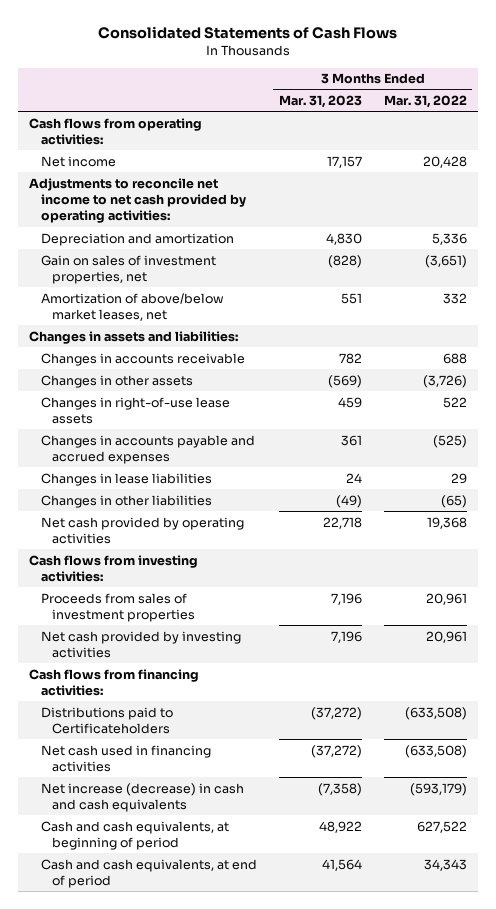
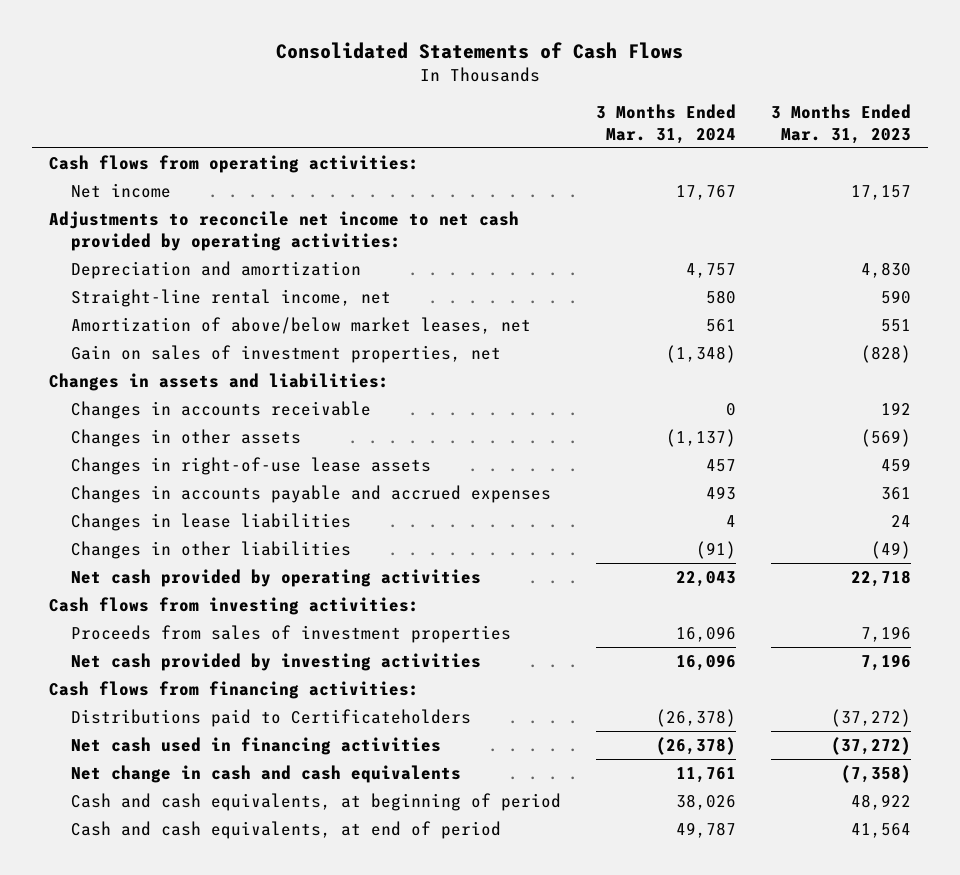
[383,94,467,108] Mar. 31, 2022 -> none
none -> [595,103,736,144] 3 Months Ended Mar. 31, 2024
none -> [70,288,391,307] Straight-line rental income, net
[40,254,216,284] Gain on sales of investment properties, net -> [70,344,501,363] Gain on sales of investment properties, net
[338,352,362,364] 782 -> [880,401,911,415] 192
[40,782,244,812] Net increase (decrease) in cash and cash equivalents -> [70,764,461,783] Net change in cash and cash equivalents

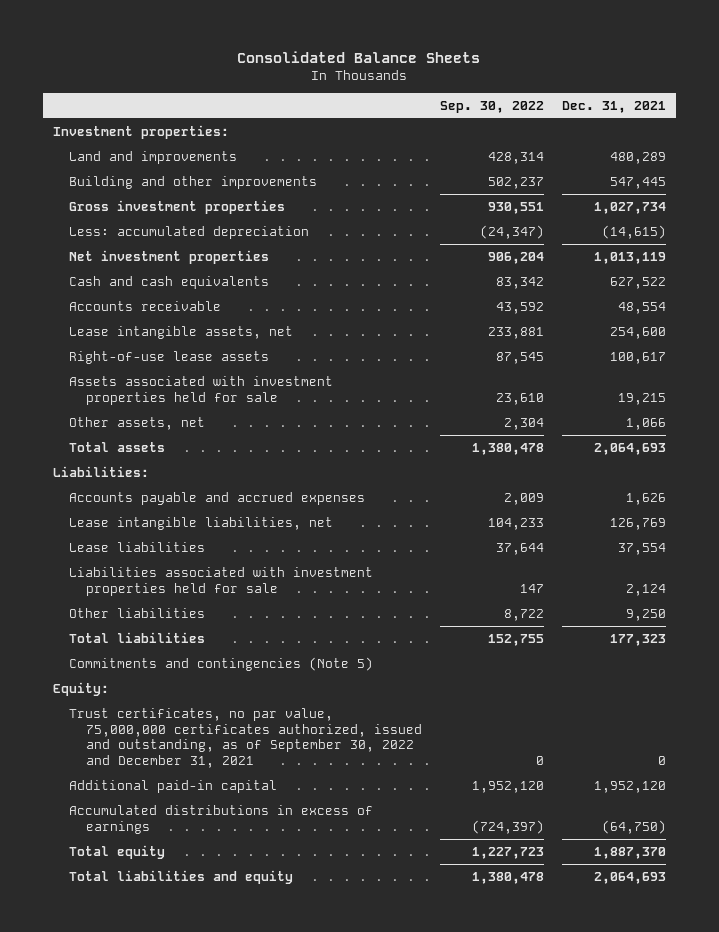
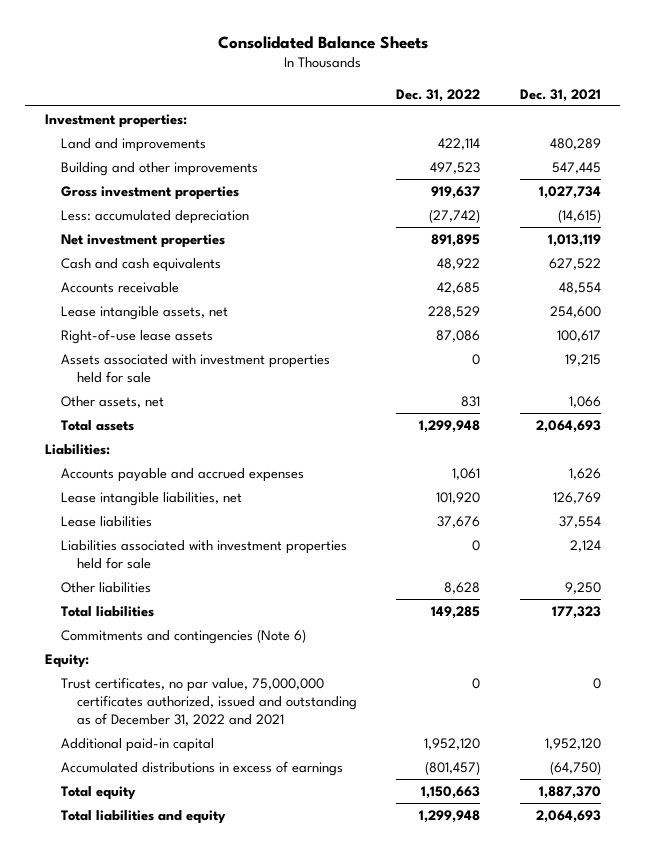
[439,100,544,113] Sep. 30, 2022 -> none
none -> [396,88,481,102] Dec. 31, 2022
[69,656,374,671] Commitments and contingencies (Note 5) -> [60,628,306,644] Commitments and contingencies (Note 6)
[69,707,422,769] Trust certificates, no par value, 75,000,000 certificates authorized, issued and outstanding, as of September 30, 2022 and December 31, 2021 -> [60,676,357,726] Trust certificates, no par value, 75,000,000 certificates authorized, issued and outstanding as of December 31, 2022 and 2021

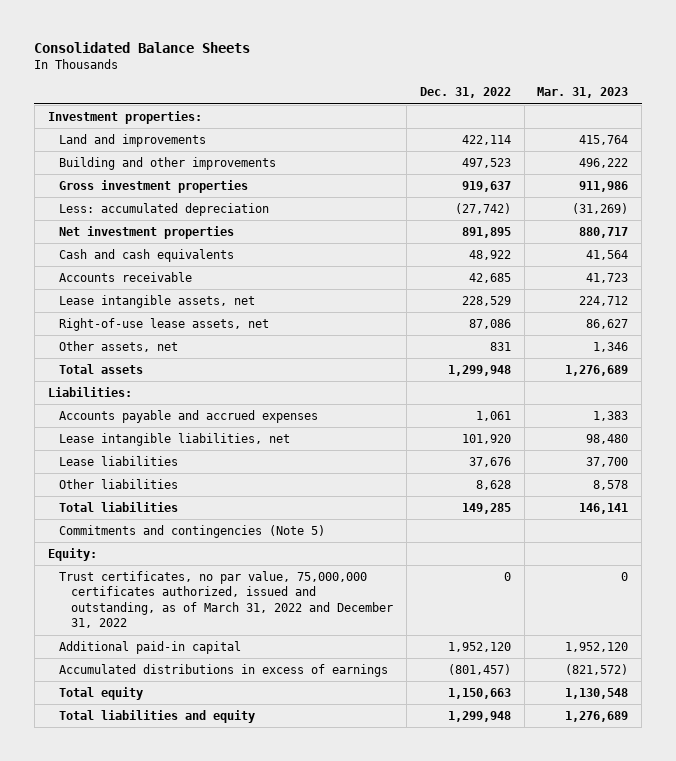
[519,88,601,102] Dec. 31, 2021 -> none
none -> [537,87,629,99] Mar. 31, 2023
[60,353,330,383] Assets associated with investment properties held for sale -> none
[60,328,213,344] Right-of-use lease assets -> [59,318,270,332] Right-of-use lease assets, net
[60,539,347,569] Liabilities associated with investment properties held for sale -> none
[60,628,306,644] Commitments and contingencies (Note 6) -> [59,525,326,539] Commitments and contingencies (Note 5)
[60,676,357,726] Trust certificates, no par value, 75,000,000 certificates authorized, issued and outstanding as of December 31, 2022 and 2021 -> [59,571,393,629] Trust certificates, no par value, 75,000,000 certificates authorized, issued and outstanding, as of March 31, 2022 and December 31, 2022

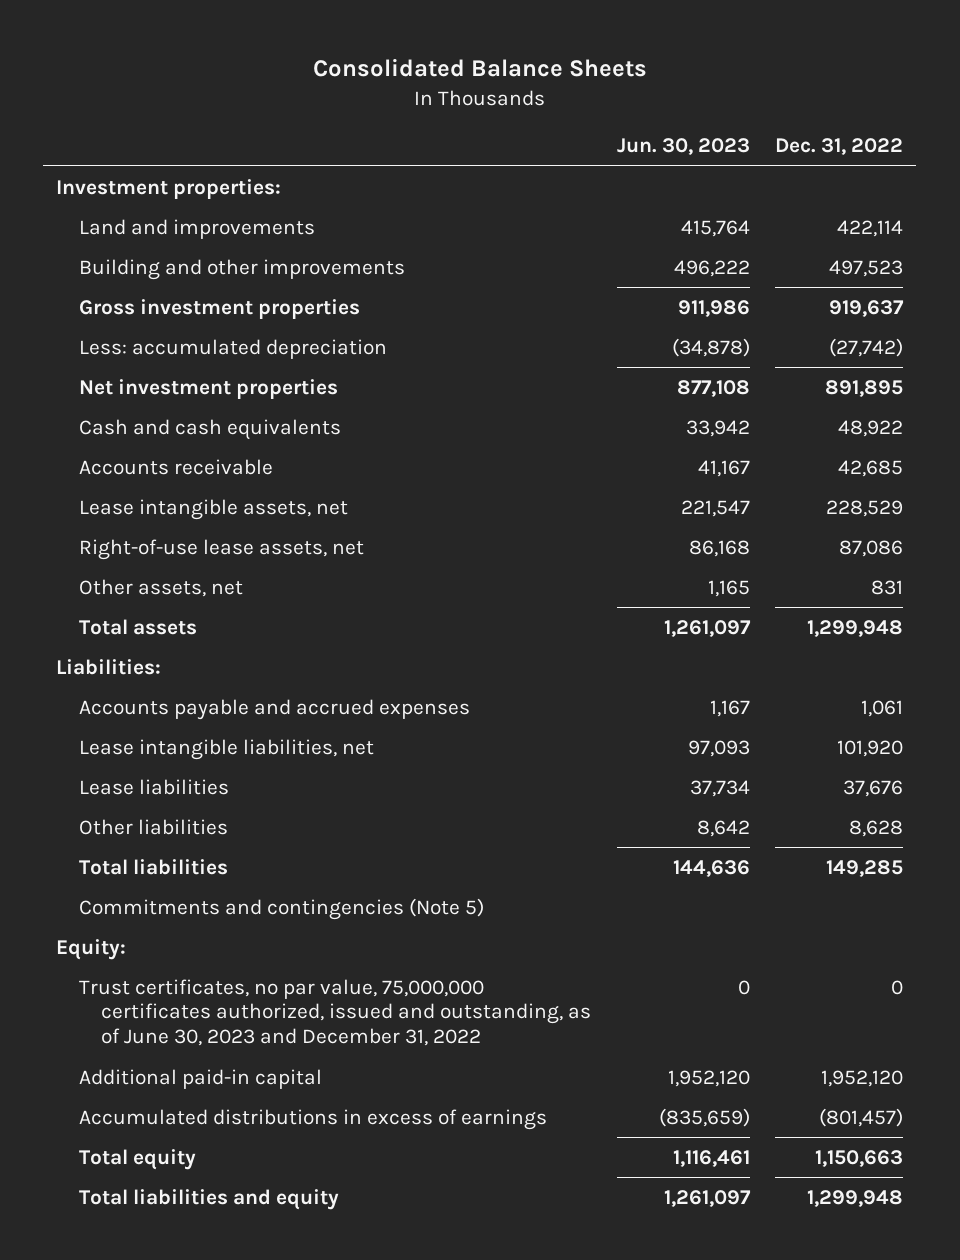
[537,87,629,99] Mar. 31, 2023 -> none
none -> [616,138,750,156] Jun. 30, 2023
[59,571,393,629] Trust certificates, no par value, 75,000,000 certificates authorized, issued and outstanding, as of March 31, 2022 and December 31, 2022 -> [78,978,592,1046] Trust certificates, no par value, 75,000,000 certificates authorized, issued and outstanding, as of June 30, 2023 and December 31, 2022

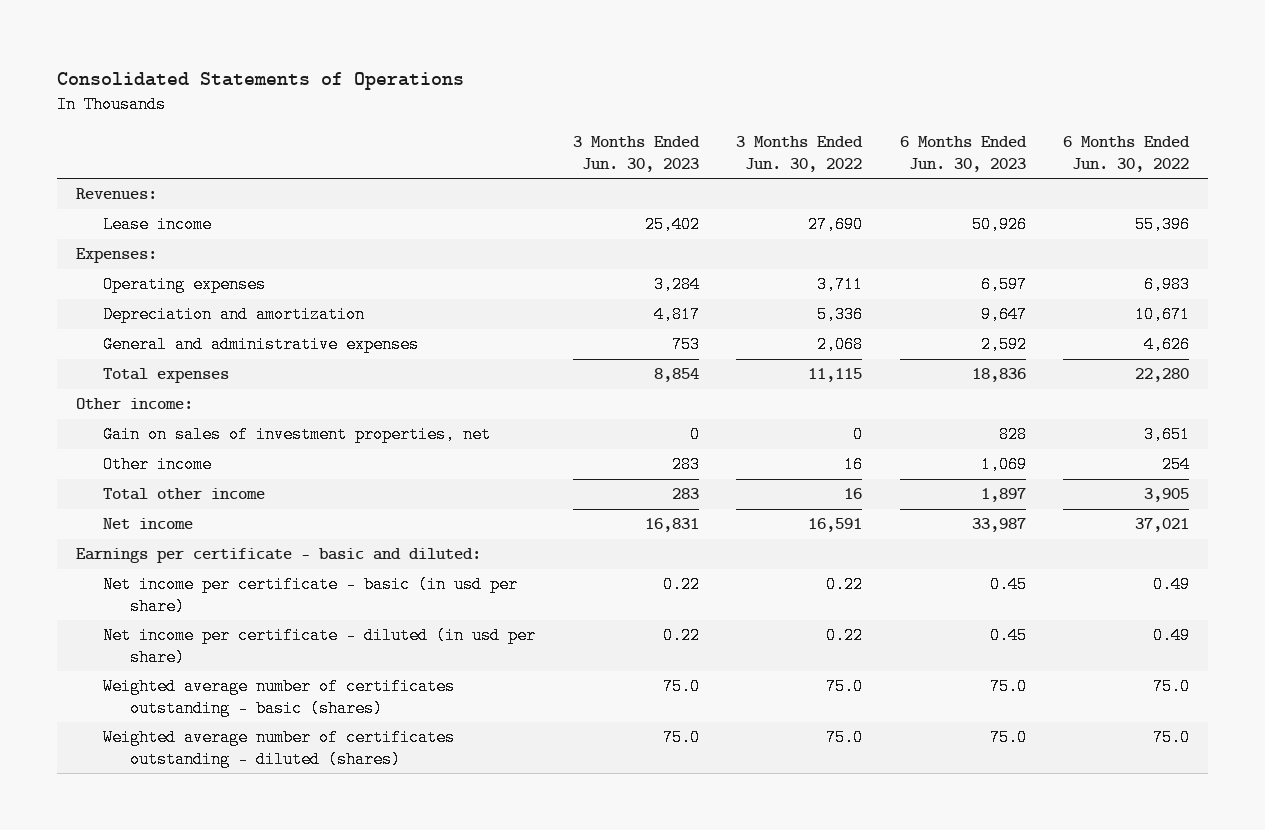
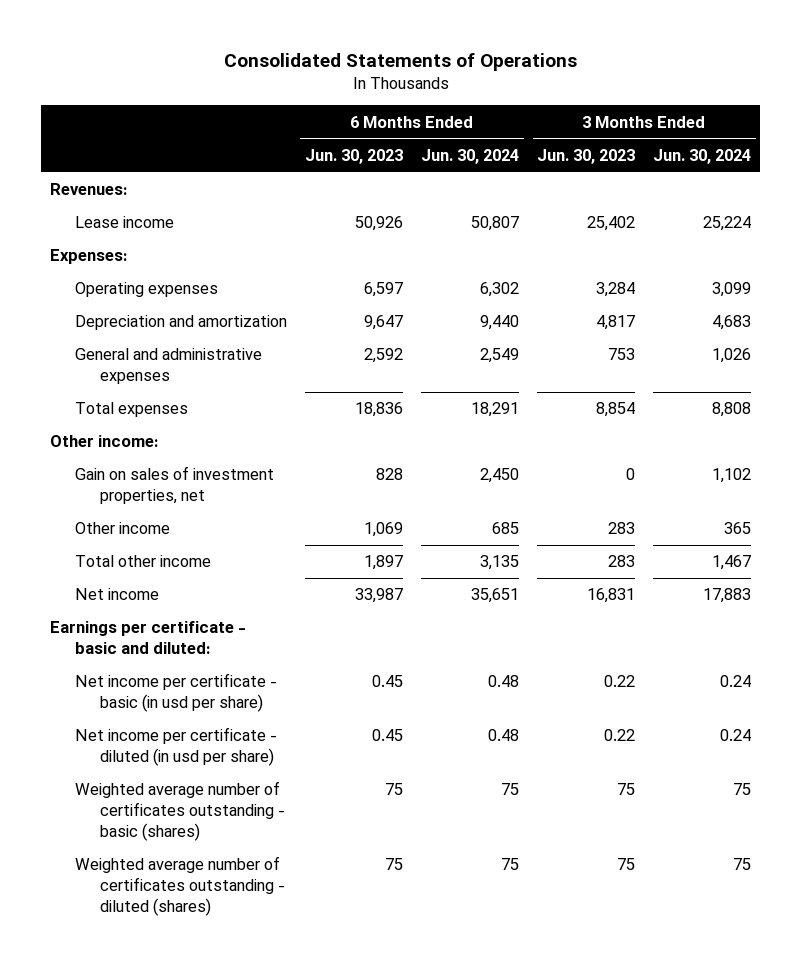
[736,136,864,172] 3 Months Ended Jun. 30, 2022 -> none
[1063,136,1191,172] 6 Months Ended Jun. 30, 2022 -> none
none -> [421,148,520,164] Jun. 30, 2024
none -> [653,148,752,164] Jun. 30, 2024
[662,678,700,696] 75.0 -> [617,783,636,796] 75
[989,678,1027,696] 75.0 -> [384,783,403,796] 75
[662,729,700,747] 75.0 -> [617,858,636,871] 75
[989,729,1027,747] 75.0 -> [384,858,403,871] 75

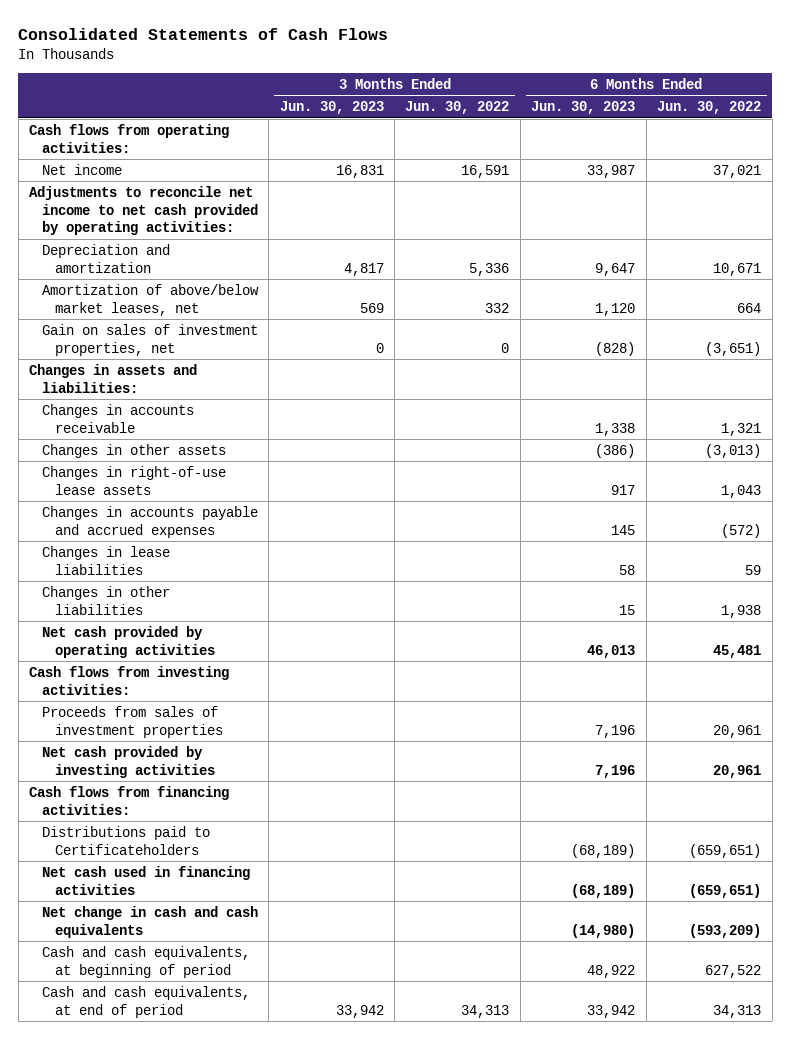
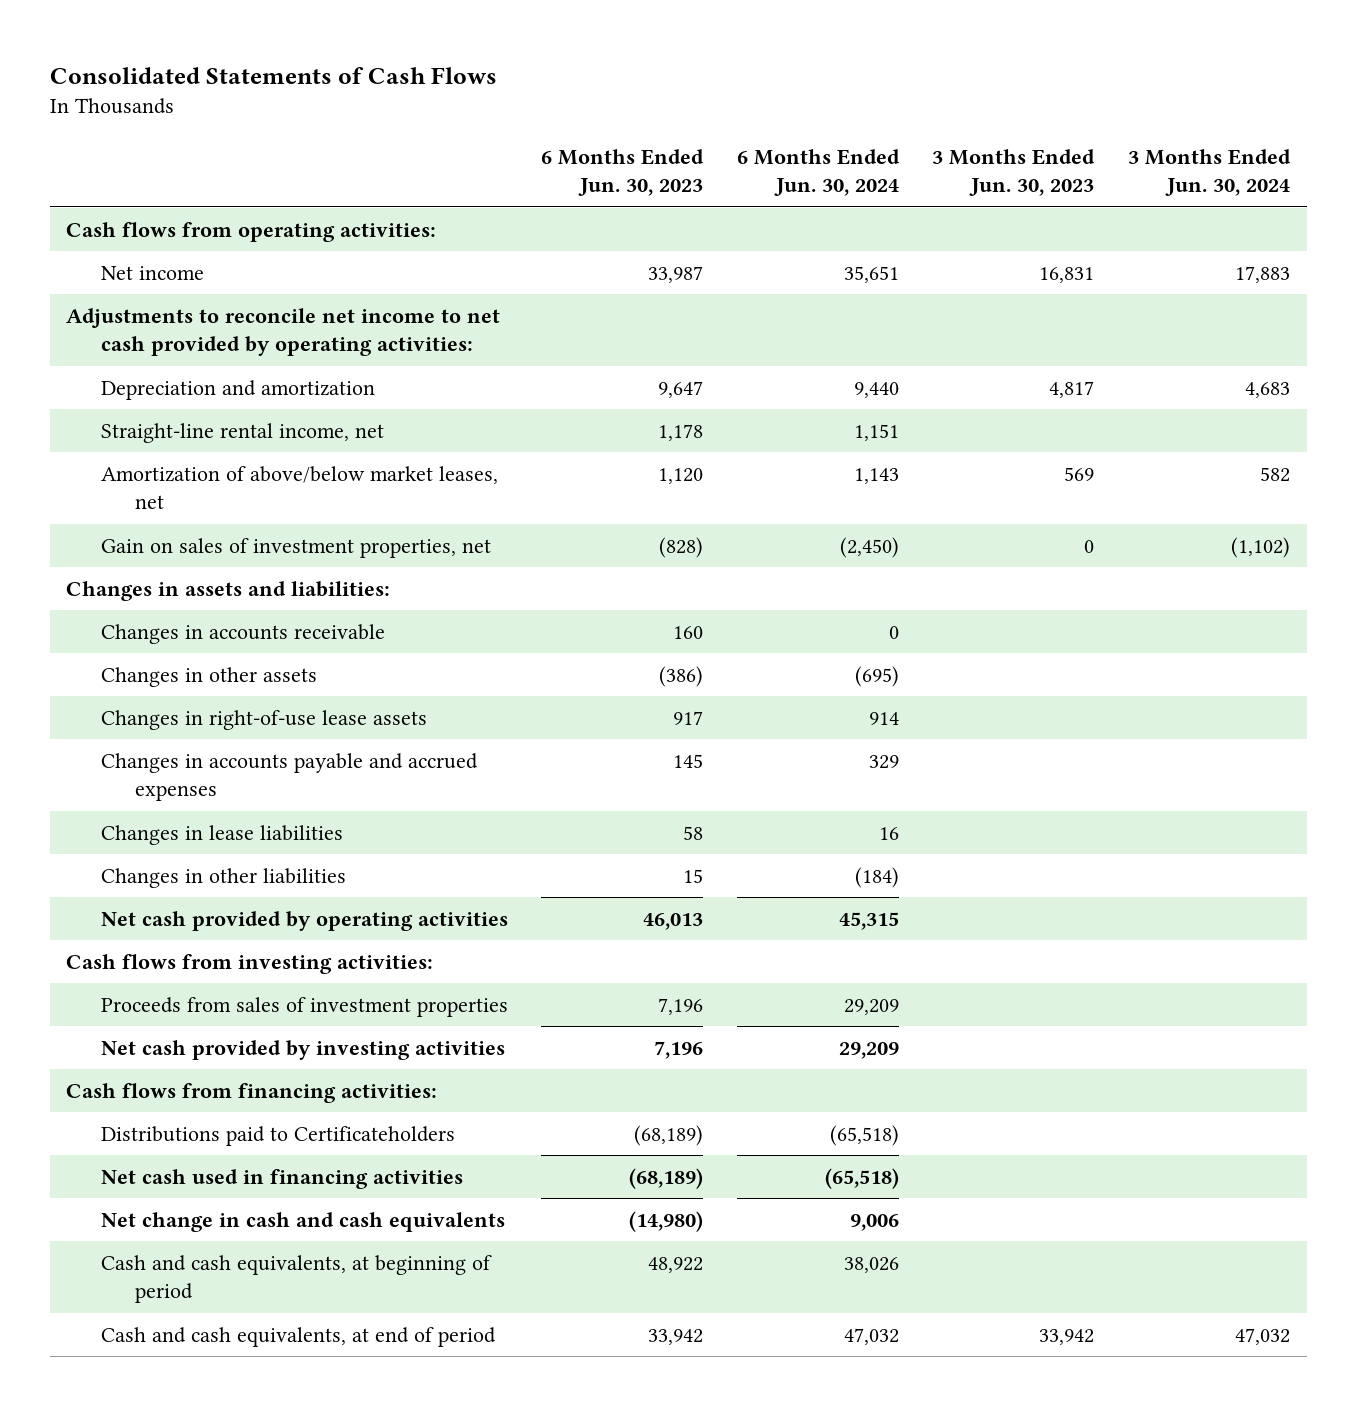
[405,101,510,115] Jun. 30, 2022 -> none
[657,101,762,115] Jun. 30, 2022 -> none
none -> [736,148,900,197] 6 Months Ended Jun. 30, 2024
none -> [1127,148,1291,197] 3 Months Ended Jun. 30, 2024
none -> [100,422,384,443] Straight-line rental income, net
[595,422,636,436] 1,338 -> [673,625,704,639] 160

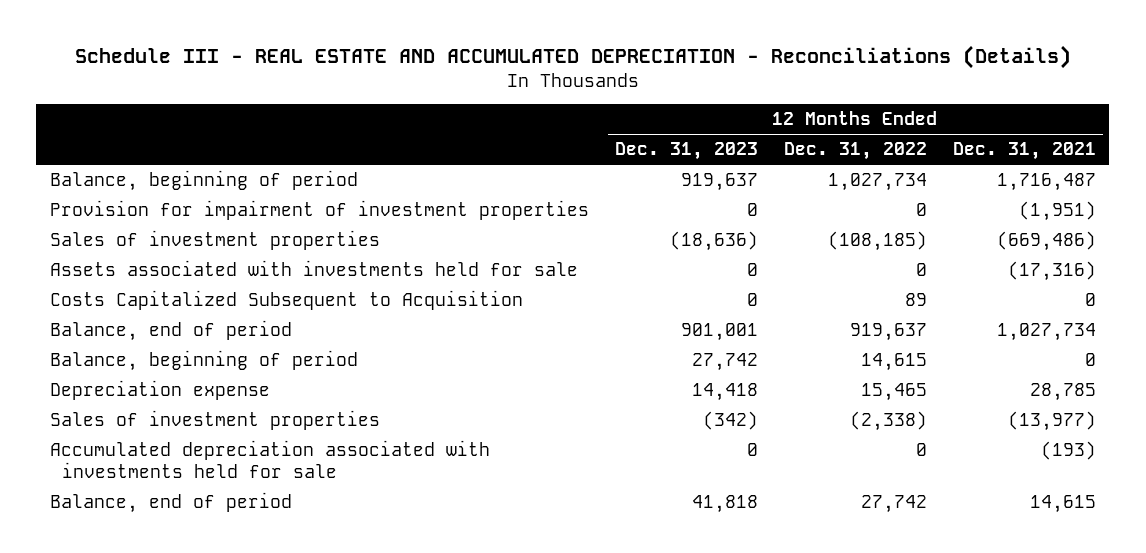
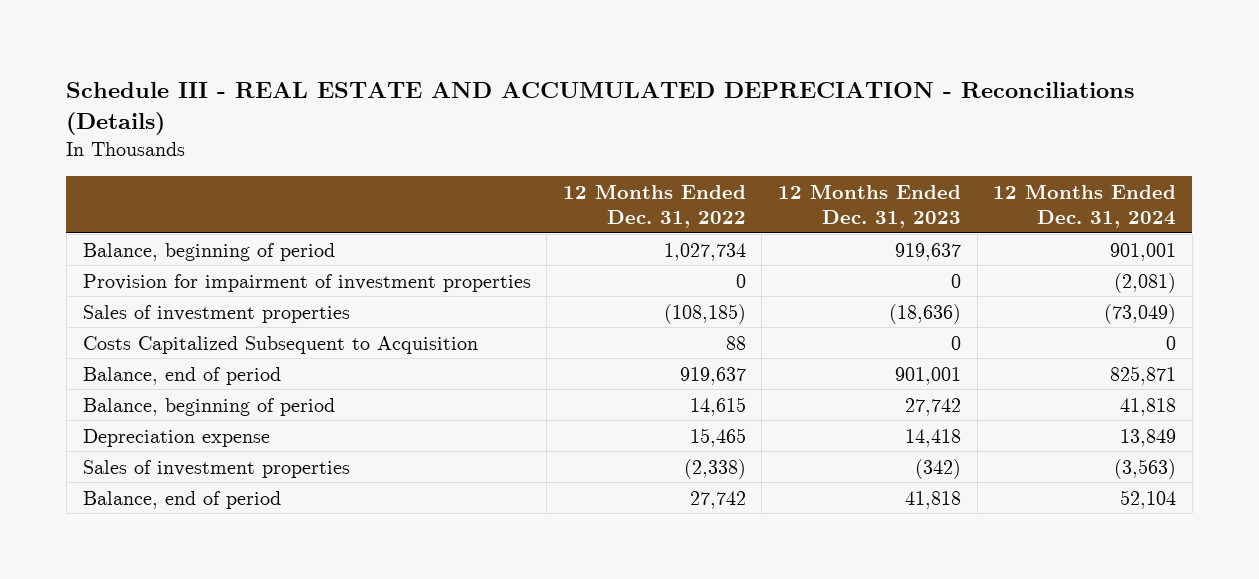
[953,142,1097,161] Dec. 31, 2021 -> none
none -> [993,183,1177,229] 12 Months Ended Dec. 31, 2024
[49,260,578,277] Assets associated with investments held for sale -> none
[904,293,927,307] 89 -> [725,335,746,350] 88
[49,440,490,479] Accumulated depreciation associated with investments held for sale -> none

